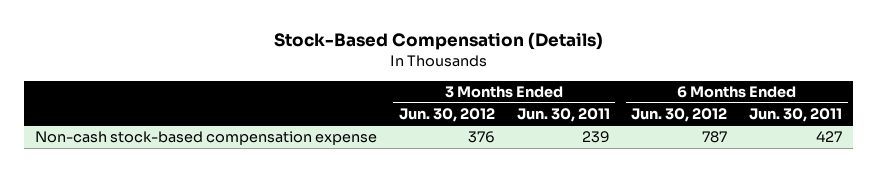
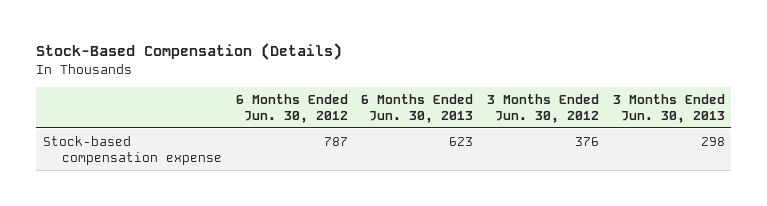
[516,108,610,123] Jun. 30, 2011 -> none
[749,108,843,123] Jun. 30, 2011 -> none
none -> [361,93,474,124] 6 Months Ended Jun. 30, 2013
none -> [612,93,725,124] 3 Months Ended Jun. 30, 2013
[34,131,377,146] Non-cash stock-based compensation expense -> [42,135,223,166] Stock-based compensation expense

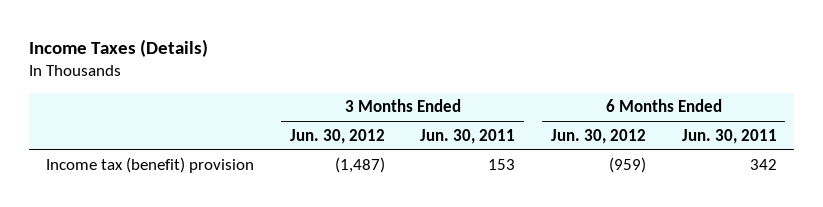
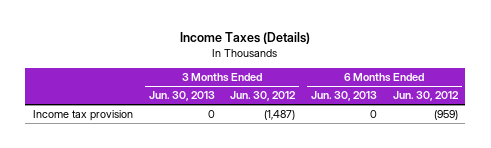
[420,128,516,144] Jun. 30, 2011 -> none
[681,128,777,144] Jun. 30, 2011 -> none
none -> [148,91,215,102] Jun. 30, 2013
none -> [311,91,378,102] Jun. 30, 2013
[46,156,255,173] Income tax (benefit) provision -> [33,109,134,121] Income tax provision

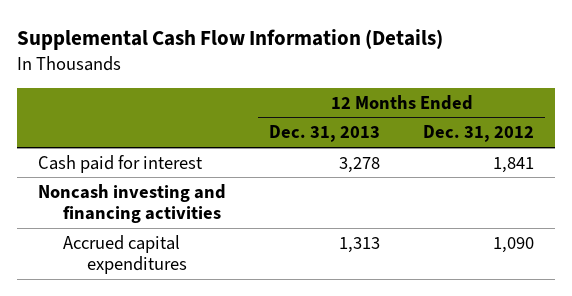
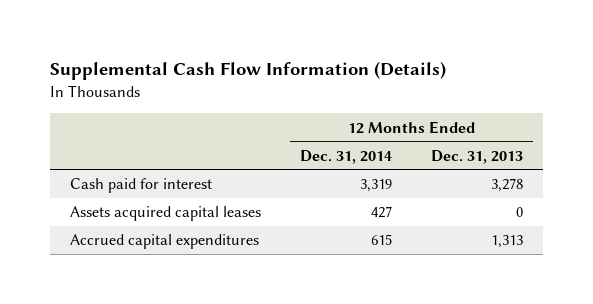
[422,125,534,143] Dec. 31, 2012 -> none
none -> [300,149,393,164] Dec. 31, 2014
[38,183,227,224] Noncash investing and financing activities -> none
none -> [69,206,261,222] Assets acquired capital leases

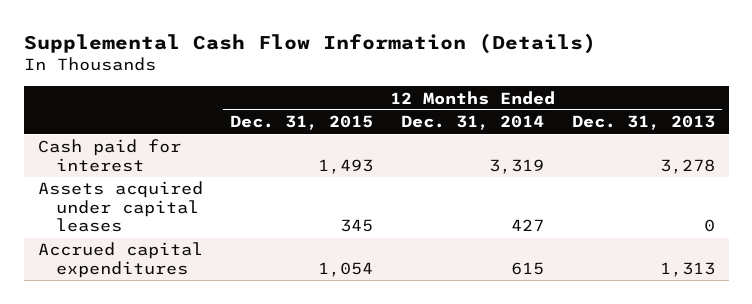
none -> [230,115,374,131] Dec. 31, 2015
[69,206,261,222] Assets acquired capital leases -> [37,181,203,233] Assets acquired under capital leases

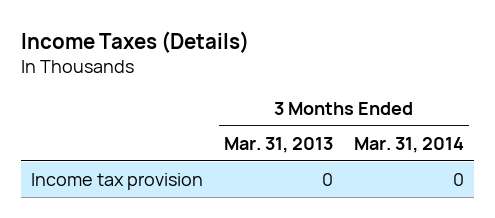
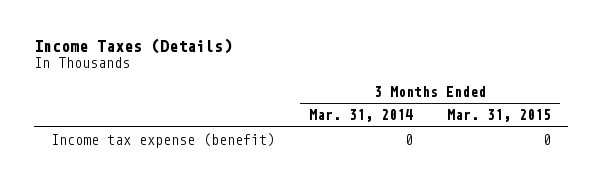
[223,136,333,153] Mar. 31, 2013 -> none
none -> [447,109,552,123] Mar. 31, 2015
[31,173,204,191] Income tax provision -> [50,133,275,149] Income tax expense (benefit)

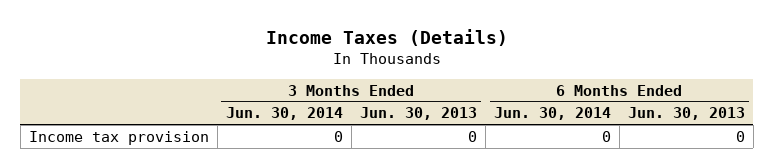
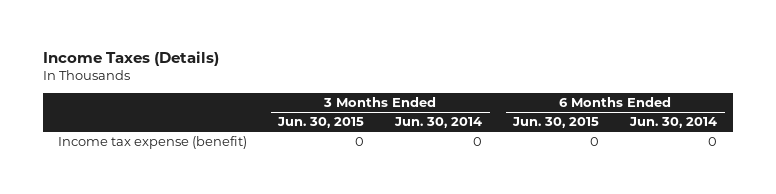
[359,107,477,121] Jun. 30, 2013 -> none
[627,107,745,121] Jun. 30, 2013 -> none
none -> [277,117,365,129] Jun. 30, 2015
none -> [512,117,600,129] Jun. 30, 2015
[28,130,209,145] Income tax provision -> [58,135,248,149] Income tax expense (benefit)

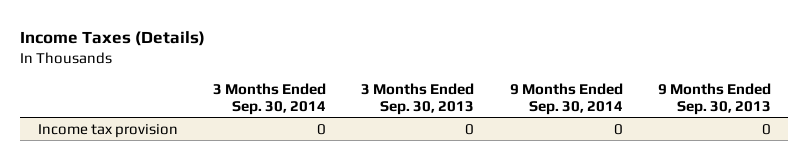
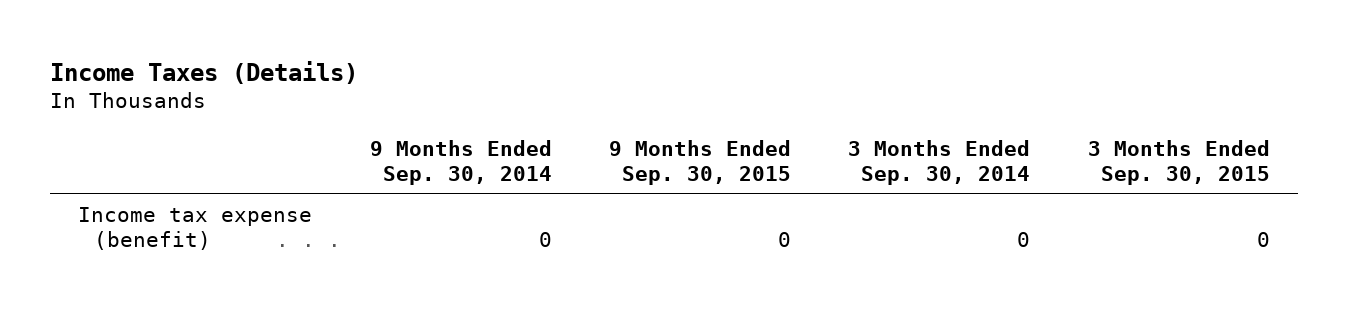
[361,82,475,116] 3 Months Ended Sep. 30, 2013 -> none
[657,82,771,116] 9 Months Ended Sep. 30, 2013 -> none
none -> [608,140,791,186] 9 Months Ended Sep. 30, 2015
none -> [1087,140,1270,186] 3 Months Ended Sep. 30, 2015
[37,123,178,138] Income tax provision -> [78,207,313,251] Income tax expense (benefit)

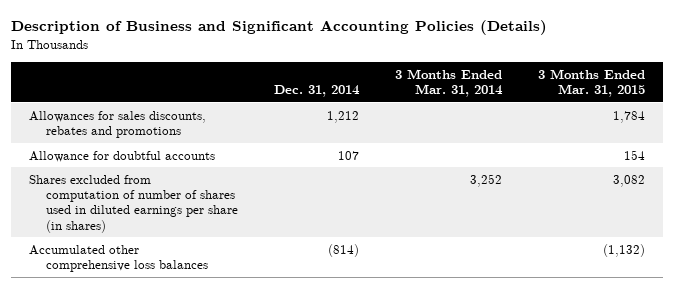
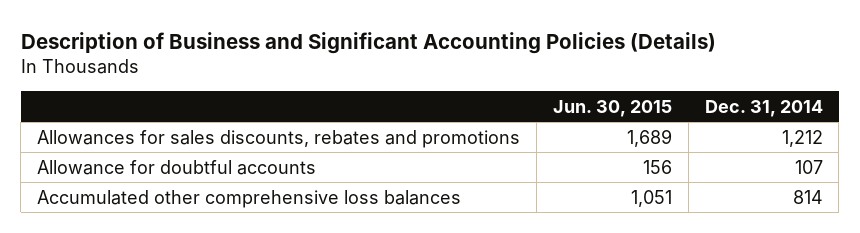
[395,68,504,98] 3 Months Ended Mar. 31, 2014 -> none
[537,68,645,98] 3 Months Ended Mar. 31, 2015 -> none
none -> [552,99,672,117] Jun. 30, 2015
[28,174,239,233] Shares excluded from computation of number of shares used in diluted earnings per share (in shares) -> none
[328,243,360,257] (814) -> [792,189,823,204] 814

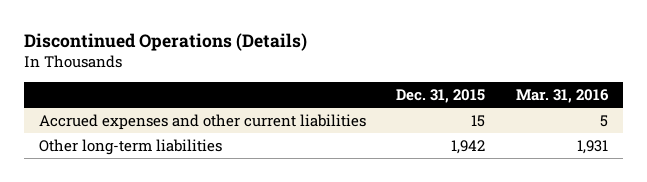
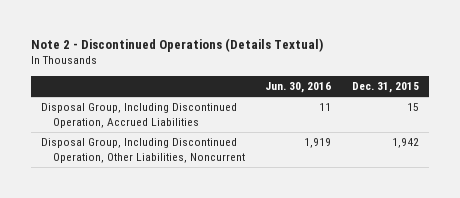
[23,32,307,51] Discontinued Operations (Details) -> [30,37,323,52] Note 2 - Discontinued Operations (Details Textual)
[515,89,609,104] Mar. 31, 2016 -> none
none -> [265,82,332,94] Jun. 30, 2016
[38,113,366,130] Accrued expenses and other current liabilities -> [41,103,238,128] Disposal Group, Including Discontinued Operation, Accrued Liabilities
[38,138,222,155] Other long-term liabilities -> [41,138,246,163] Disposal Group, Including Discontinued Operation, Other Liabilities, Noncurrent

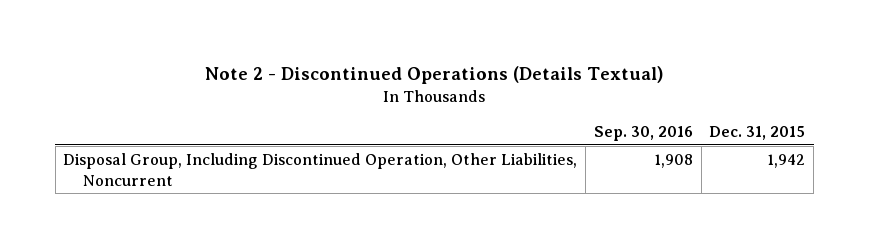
[265,82,332,94] Jun. 30, 2016 -> none
none -> [593,125,693,141] Sep. 30, 2016
[41,103,238,128] Disposal Group, Including Discontinued Operation, Accrued Liabilities -> none

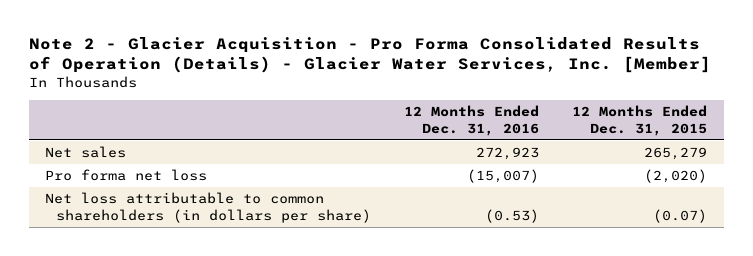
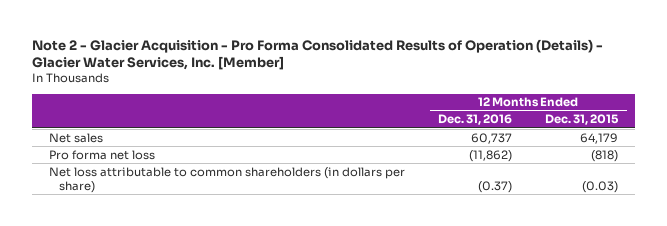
[476,147,540,161] 272,923 -> [471,132,513,144] 60,737
[644,147,708,161] 265,279 -> [580,132,619,144] 64,179
[467,169,540,184] (15,007) -> [469,149,513,162] (11,862)
[644,169,708,184] (2,020) -> [591,149,619,162] (818)
[485,208,540,223] (0.53) -> [478,180,513,193] (0.37)
[653,208,708,223] (0.07) -> [582,180,619,193] (0.03)

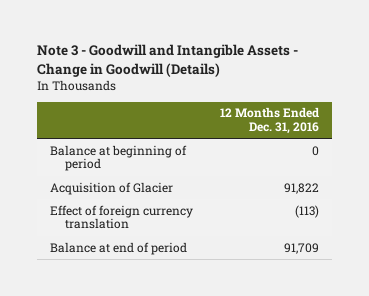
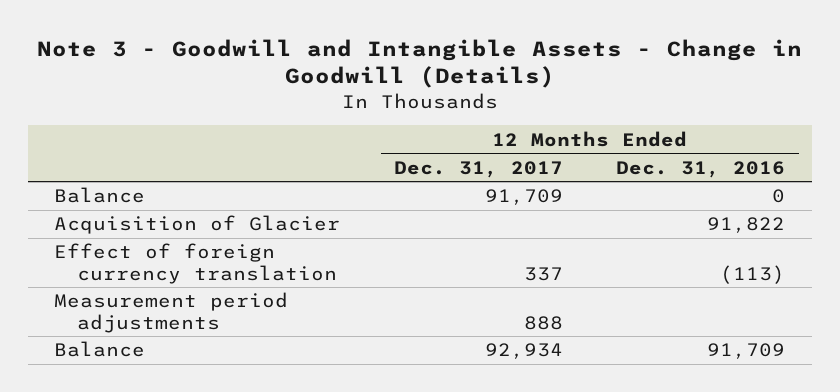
none -> [393,160,563,178] Dec. 31, 2017
[50,144,188,172] Balance at beginning of period -> [54,187,146,204] Balance
none -> [54,292,289,333] Measurement period adjustments
[50,241,188,255] Balance at end of period -> [54,341,146,358] Balance

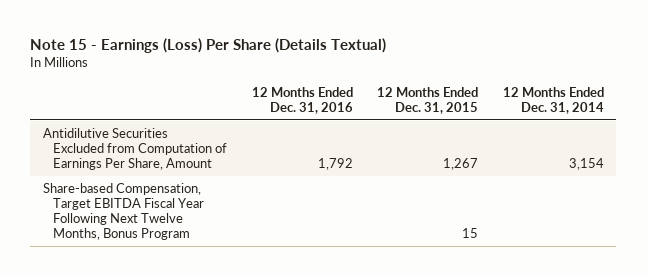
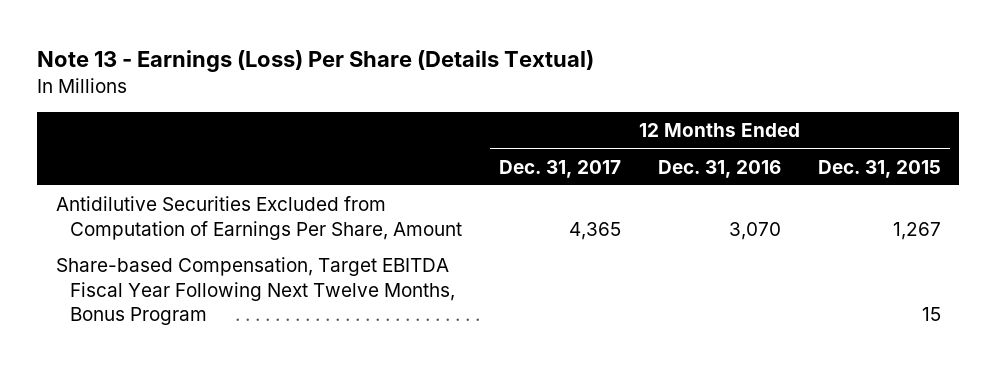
[30,38,387,54] Note 15 - Earnings (Loss) Per Share (Details Textual) -> [37,50,595,73] Note 13 - Earnings (Loss) Per Share (Details Textual)
[502,87,604,115] 12 Months Ended Dec. 31, 2014 -> none
none -> [498,159,621,178] Dec. 31, 2017
[317,158,353,171] 1,792 -> [728,221,781,240] 3,070

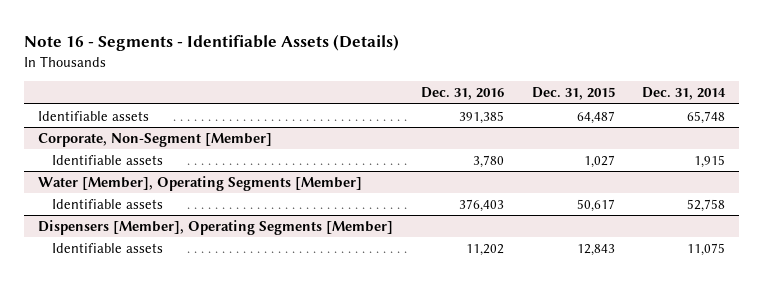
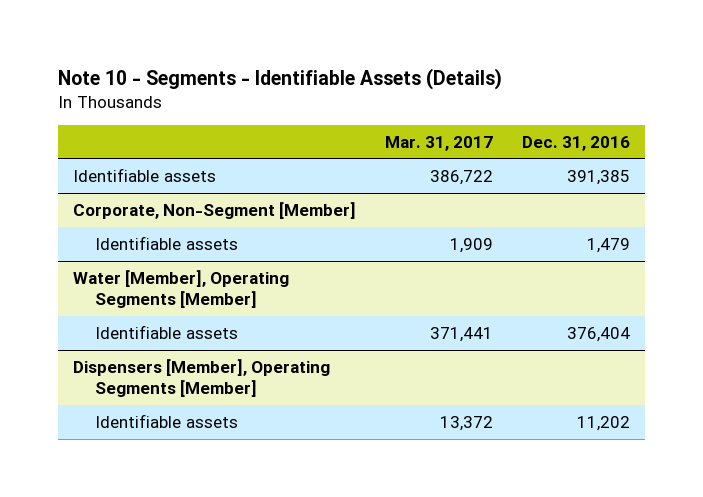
[24,34,400,52] Note 16 - Segments - Identifiable Assets (Details) -> [58,67,503,90] Note 10 - Segments - Identifiable Assets (Details)
[531,87,615,101] Dec. 31, 2015 -> none
[642,87,727,101] Dec. 31, 2014 -> none
none -> [384,135,493,151] Mar. 31, 2017
[472,154,504,168] 3,780 -> [587,237,631,253] 1,479
[458,198,504,212] 376,403 -> [567,326,631,342] 376,404

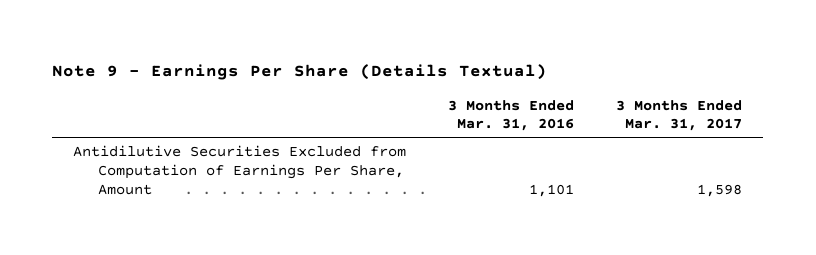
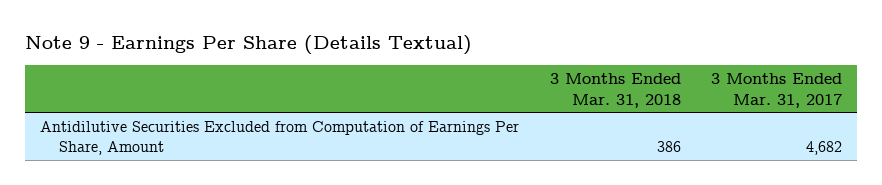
[448,99,575,132] 3 Months Ended Mar. 31, 2016 -> none
none -> [549,73,681,108] 3 Months Ended Mar. 31, 2018
[697,183,743,197] 1,598 -> [806,141,843,156] 4,682

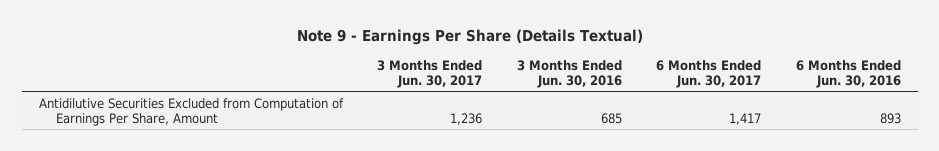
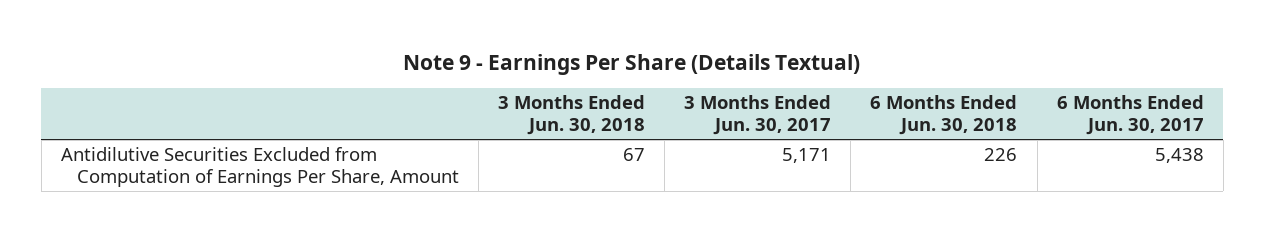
[516,59,622,88] 3 Months Ended Jun. 30, 2016 -> none
[795,59,901,88] 6 Months Ended Jun. 30, 2016 -> none
none -> [498,95,646,135] 3 Months Ended Jun. 30, 2018
none -> [870,95,1018,135] 6 Months Ended Jun. 30, 2018
[450,112,483,125] 1,236 -> [782,148,832,164] 5,171
[729,112,762,125] 1,417 -> [1154,148,1204,164] 5,438

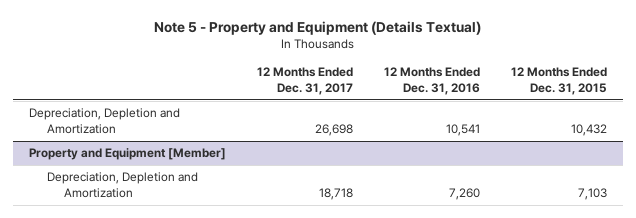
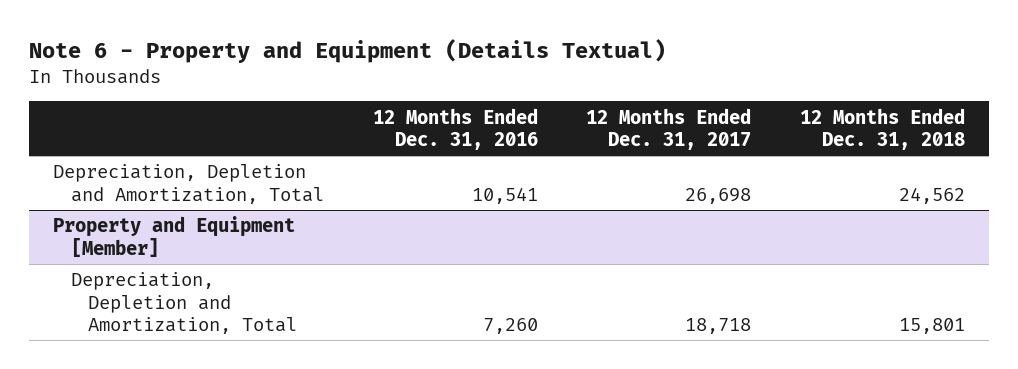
[153,20,481,35] Note 5 - Property and Equipment (Details Textual) -> [29,38,667,63] Note 6 - Property and Equipment (Details Textual)
[511,67,608,95] 12 Months Ended Dec. 31, 2015 -> none
none -> [800,107,966,150] 12 Months Ended Dec. 31, 2018
[28,108,180,135] Depreciation, Depletion and Amortization -> [53,164,324,204] Depreciation, Depletion and Amortization, Total
[46,172,198,199] Depreciation, Depletion and Amortization -> [70,272,298,334] Depreciation, Depletion and Amortization, Total

